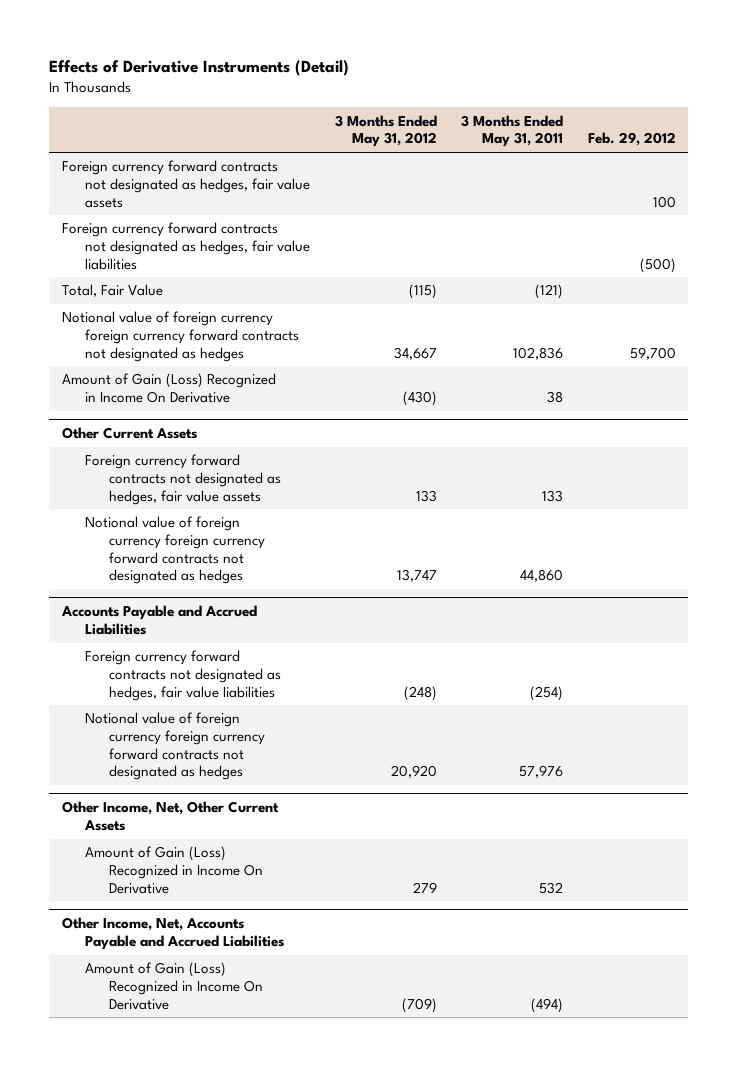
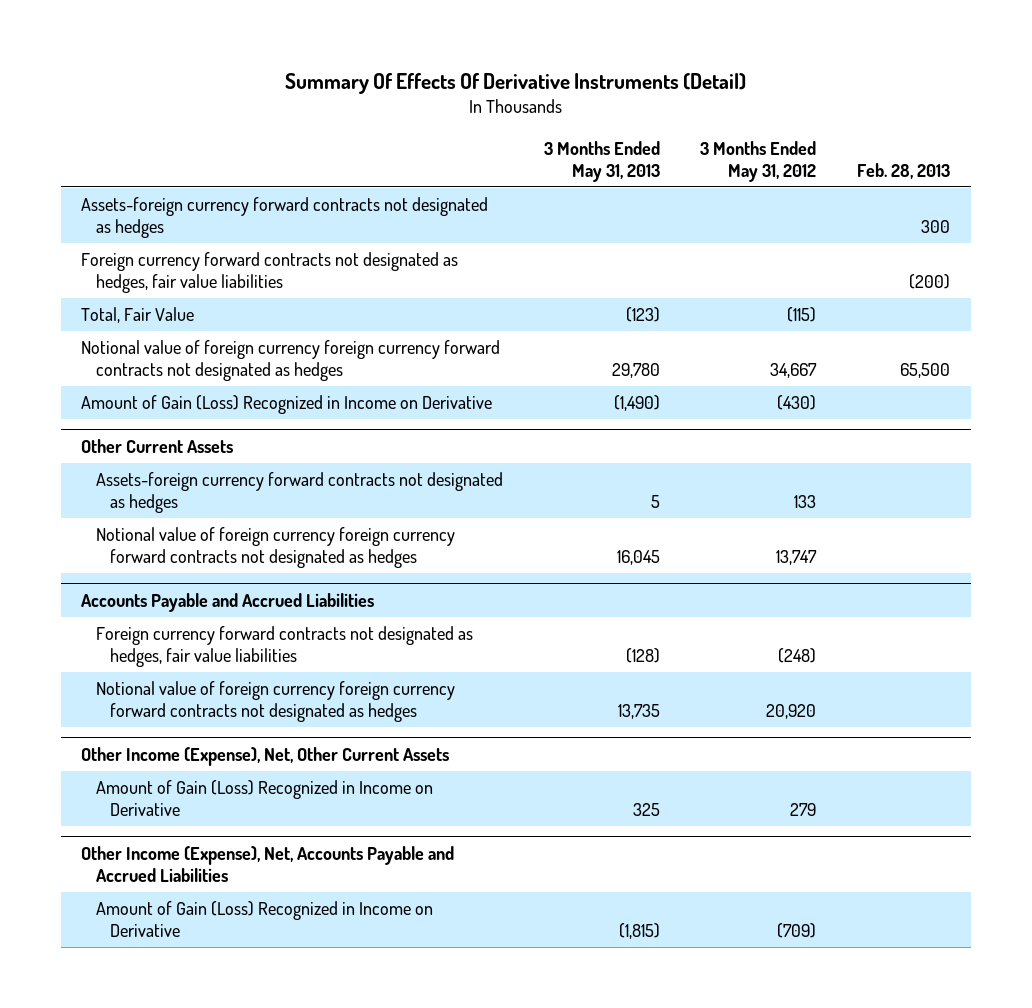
[49,60,350,77] Effects of Derivative Instruments (Detail) -> [284,73,746,95] Summary Of Effects Of Derivative Instruments (Detail)
[461,114,564,148] 3 Months Ended May 31, 2011 -> none
[587,132,676,147] Feb. 29, 2012 -> none
none -> [543,140,660,182] 3 Months Ended May 31, 2013
none -> [857,162,951,179] Feb. 28, 2013
[61,160,311,208] Foreign currency forward contracts not designated as hedges, fair value assets -> [81,197,489,239] Assets-foreign currency forward contracts not designated as hedges
[61,373,276,404] Amount of Gain (Loss) Recognized in Income On Derivative -> [81,395,493,415] Amount of Gain (Loss) Recognized in Income on Derivative
[85,454,281,505] Foreign currency forward contracts not designated as hedges, fair value assets -> [95,472,503,514] Assets-foreign currency forward contracts not designated as hedges
[61,801,279,831] Other Income, Net, Other Current Assets -> [81,747,450,767] Other Income (Expense), Net, Other Current Assets
[85,846,263,894] Amount of Gain (Loss) Recognized in Income On Derivative -> [95,780,433,817] Amount of Gain (Loss) Recognized in Income on Derivative
[61,917,285,950] Other Income, Net, Accounts Payable and Accrued Liabilities -> [81,846,455,883] Other Income (Expense), Net, Accounts Payable and Accrued Liabilities
[85,962,263,1010] Amount of Gain (Loss) Recognized in Income On Derivative -> [95,901,433,938] Amount of Gain (Loss) Recognized in Income on Derivative

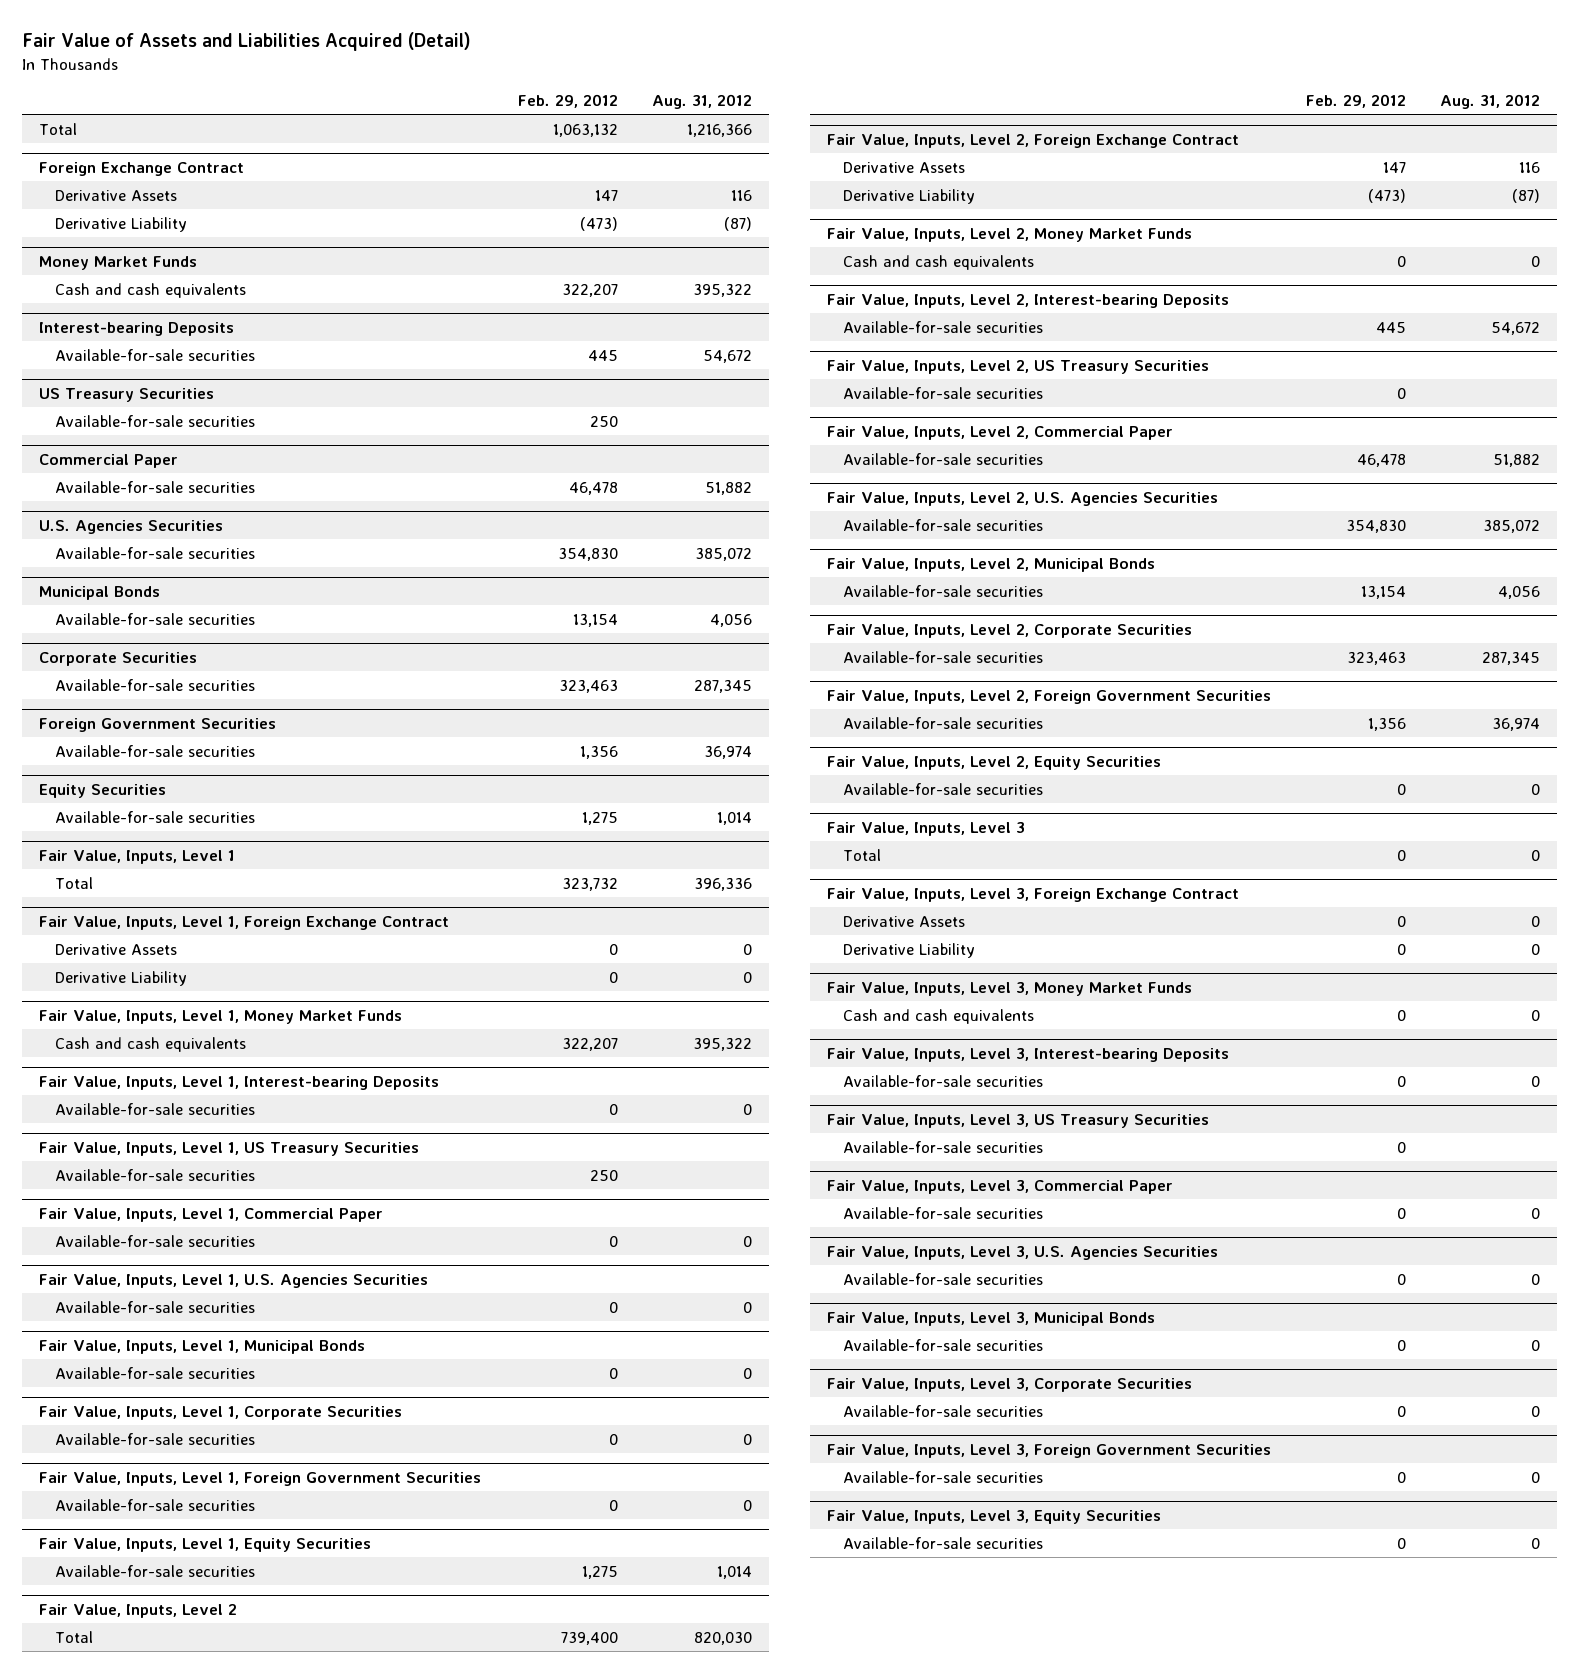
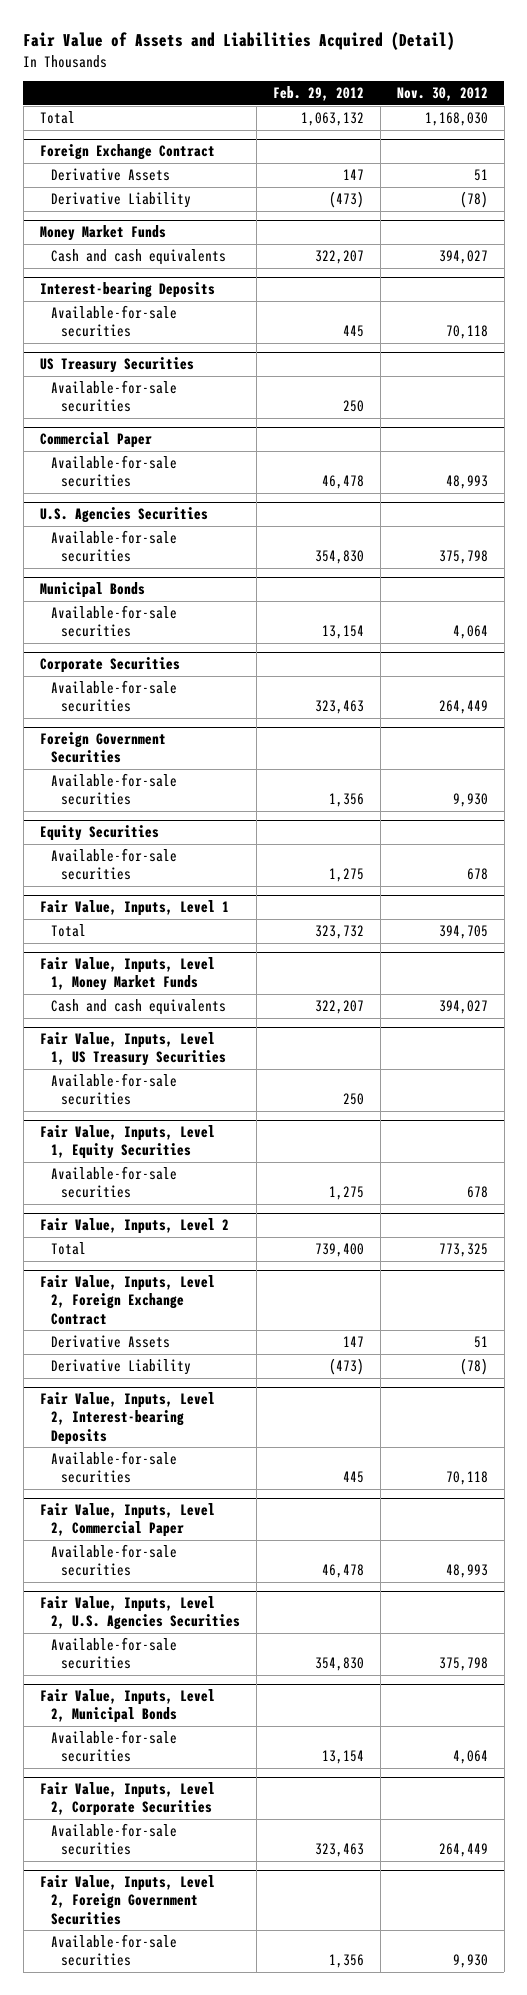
[652,93,753,109] Aug. 31, 2012 -> none
none -> [396,87,488,102] Nov. 30, 2012
[39,915,450,930] Fair Value, Inputs, Level 1, Foreign Exchange Contract -> none
[54,943,177,955] Derivative Assets -> none
[54,970,187,986] Derivative Liability -> none
[39,1075,440,1090] Fair Value, Inputs, Level 1, Interest-bearing Deposits -> none
[54,1102,255,1115] Available-for-sale securities -> none
[39,1207,384,1222] Fair Value, Inputs, Level 1, Commercial Paper -> none
[54,1234,255,1247] Available-for-sale securities -> none
[39,1273,429,1288] Fair Value, Inputs, Level 1, U.S. Agencies Securities -> none
[54,1300,255,1313] Available-for-sale securities -> none
[39,1339,366,1354] Fair Value, Inputs, Level 1, Municipal Bonds -> none
[54,1366,255,1379] Available-for-sale securities -> none
[39,1405,403,1420] Fair Value, Inputs, Level 1, Corporate Securities -> none
[54,1432,255,1445] Available-for-sale securities -> none
[39,1471,482,1486] Fair Value, Inputs, Level 1, Foreign Government Securities -> none
[54,1498,255,1511] Available-for-sale securities -> none
[827,227,1193,242] Fair Value, Inputs, Level 2, Money Market Funds -> none
[842,254,1034,270] Cash and cash equivalents -> none
[827,359,1210,374] Fair Value, Inputs, Level 2, US Treasury Securities -> none
[842,386,1043,399] Available-for-sale securities -> none
[827,755,1162,770] Fair Value, Inputs, Level 2, Equity Securities -> none
[842,782,1043,795] Available-for-sale securities -> none
[827,821,1026,836] Fair Value, Inputs, Level 3 -> none
[842,848,881,861] Total -> none
[827,887,1240,902] Fair Value, Inputs, Level 3, Foreign Exchange Contract -> none
[842,915,965,927] Derivative Assets -> none
[842,942,975,958] Derivative Liability -> none
[827,981,1193,996] Fair Value, Inputs, Level 3, Money Market Funds -> none
[842,1008,1034,1024] Cash and cash equivalents -> none
[827,1047,1230,1062] Fair Value, Inputs, Level 3, Interest-bearing Deposits -> none
[842,1074,1043,1087] Available-for-sale securities -> none
[827,1113,1210,1128] Fair Value, Inputs, Level 3, US Treasury Securities -> none
[842,1140,1043,1153] Available-for-sale securities -> none
[827,1179,1174,1194] Fair Value, Inputs, Level 3, Commercial Paper -> none
[842,1206,1043,1219] Available-for-sale securities -> none
[827,1245,1219,1260] Fair Value, Inputs, Level 3, U.S. Agencies Securities -> none
[842,1272,1043,1285] Available-for-sale securities -> none
[827,1311,1156,1326] Fair Value, Inputs, Level 3, Municipal Bonds -> none
[842,1338,1043,1351] Available-for-sale securities -> none
[827,1377,1193,1392] Fair Value, Inputs, Level 3, Corporate Securities -> none
[842,1404,1043,1417] Available-for-sale securities -> none
[827,1443,1272,1458] Fair Value, Inputs, Level 3, Foreign Government Securities -> none
[842,1470,1043,1483] Available-for-sale securities -> none
[827,1509,1162,1524] Fair Value, Inputs, Level 3, Equity Securities -> none
[842,1536,1043,1549] Available-for-sale securities -> none

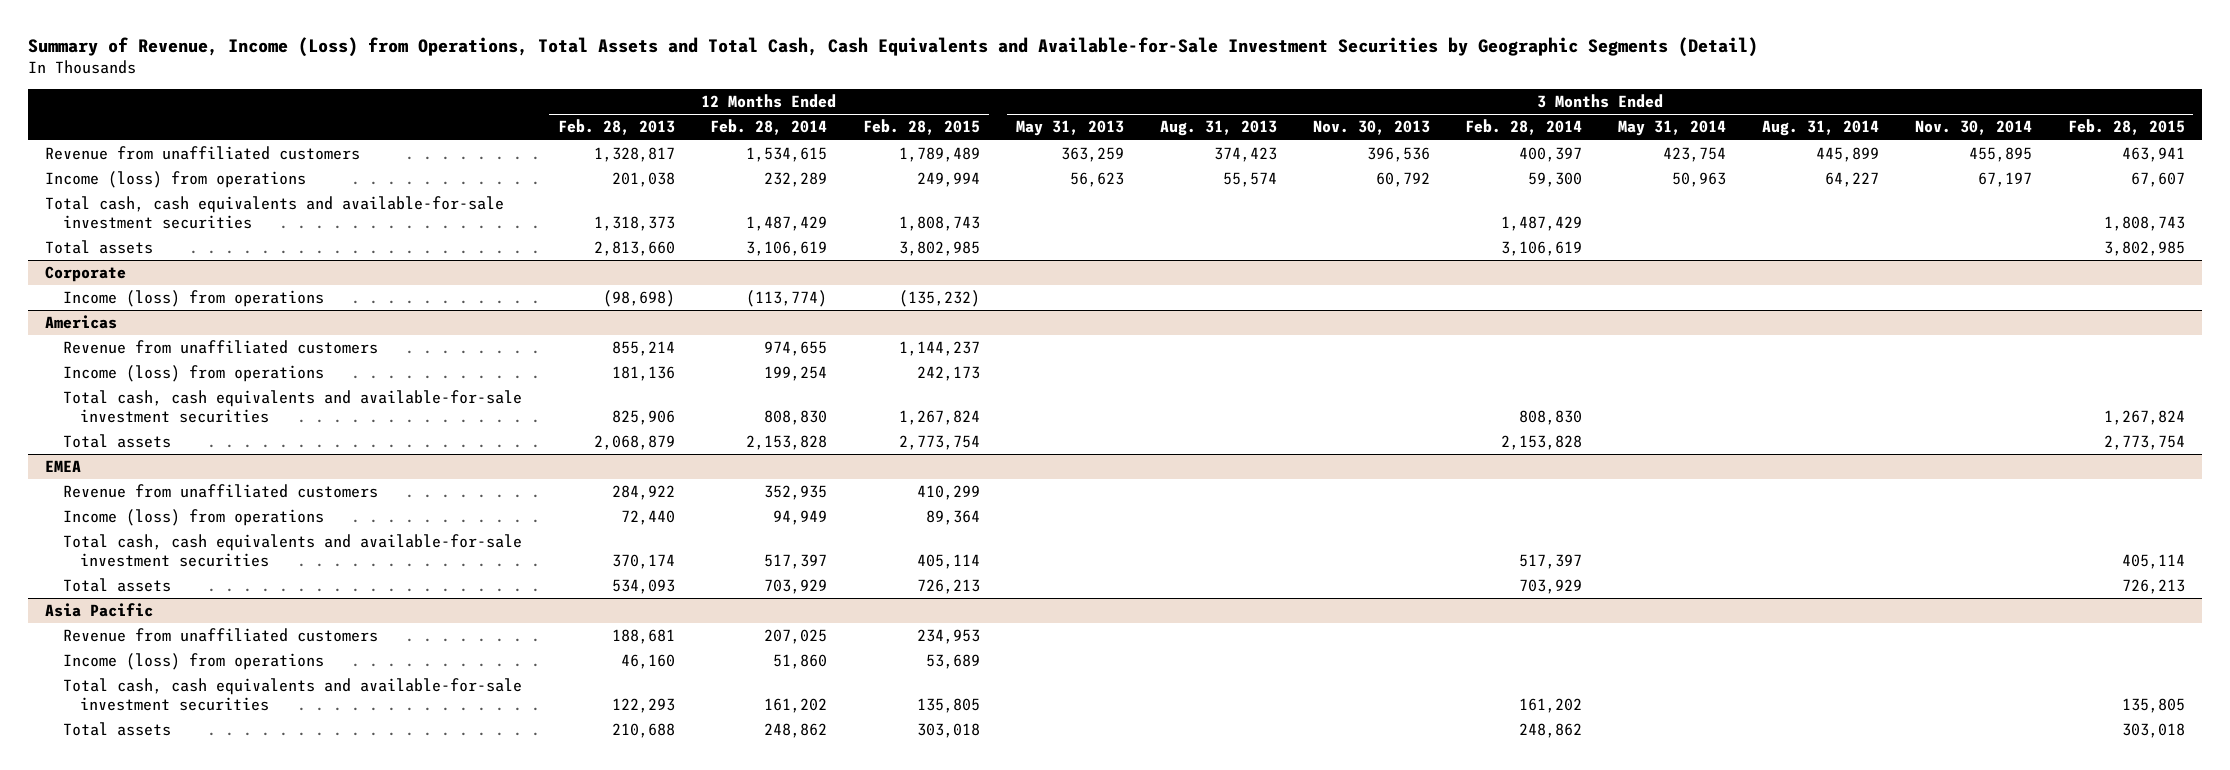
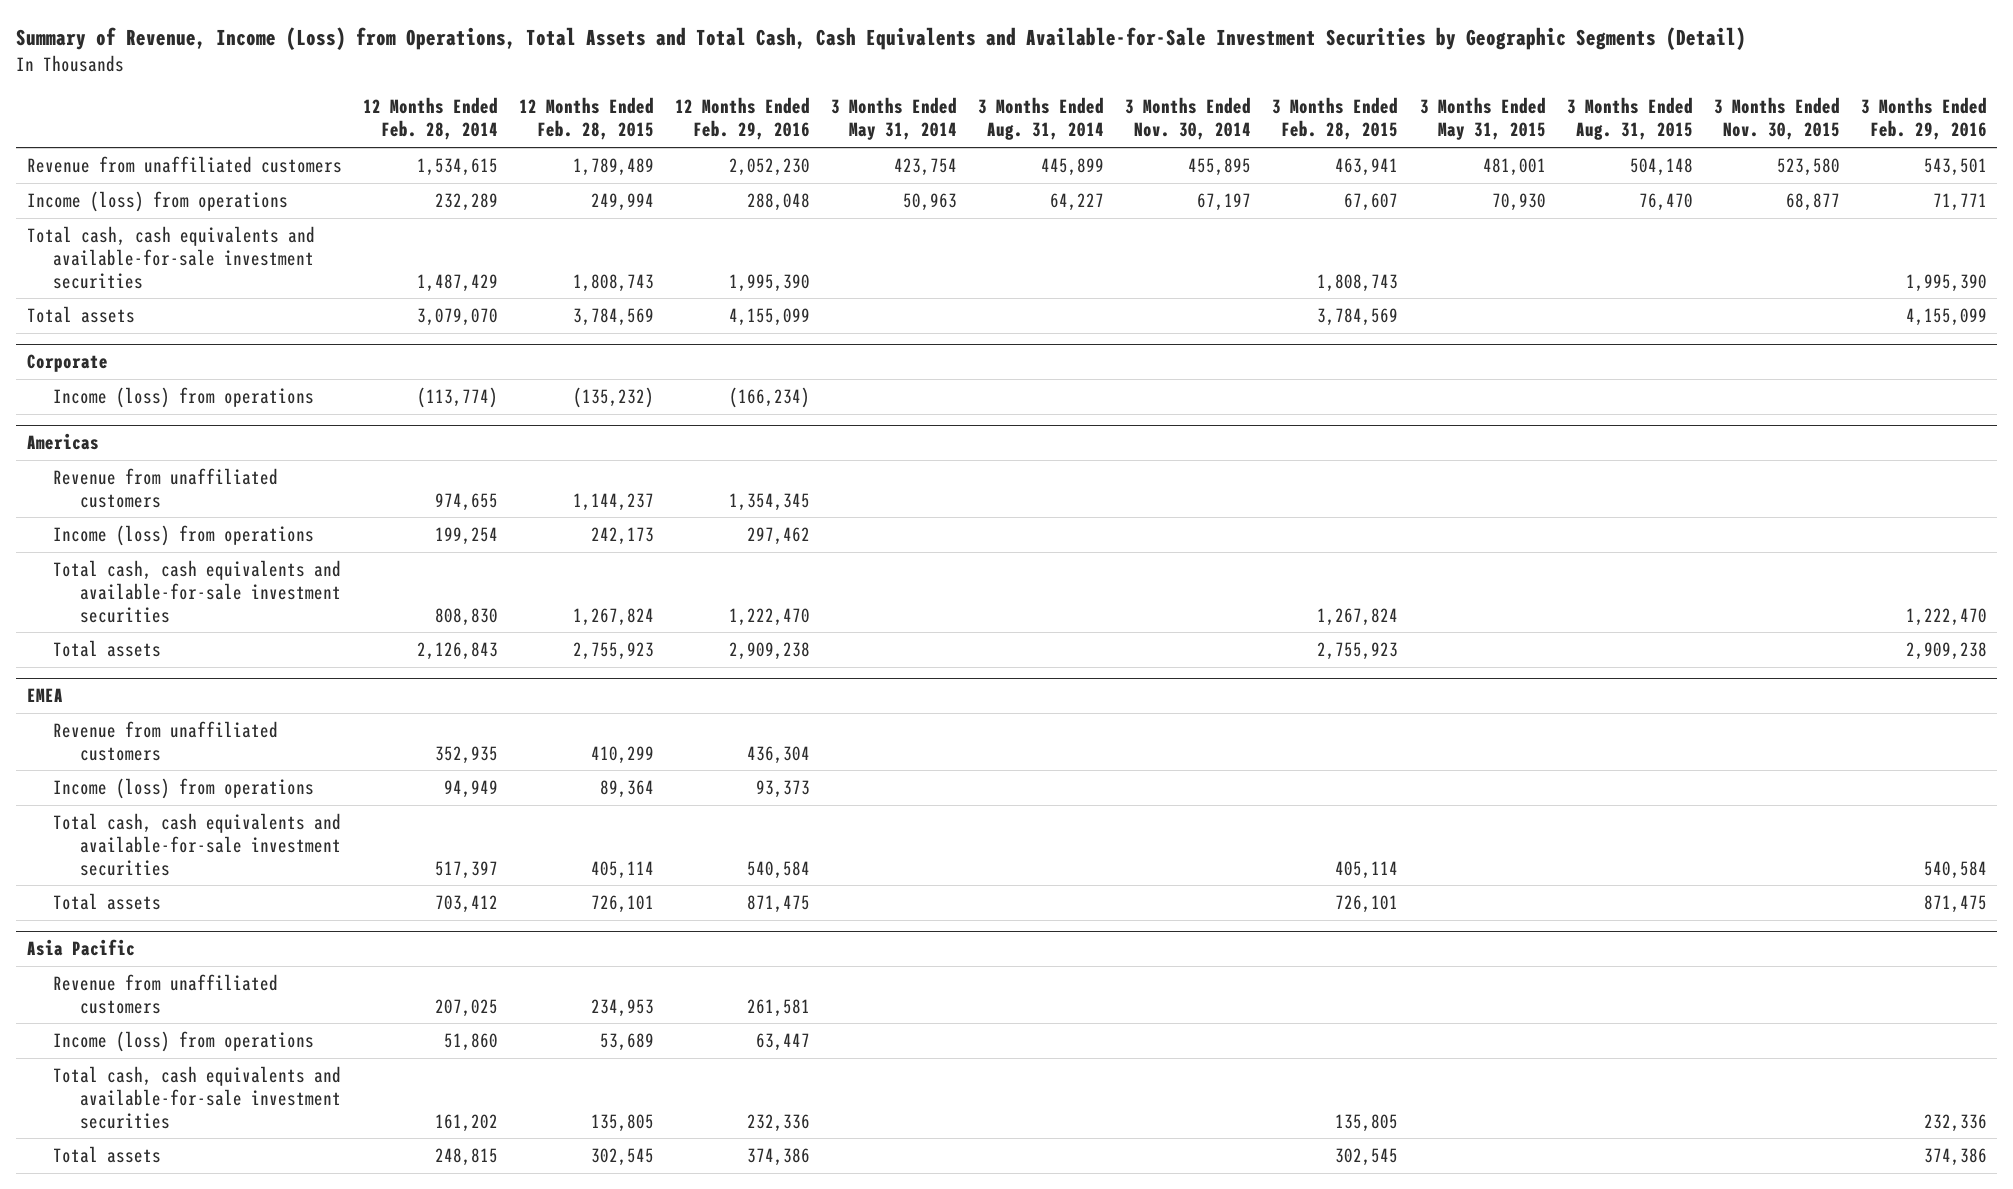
[557,119,675,136] Feb. 28, 2013 -> none
[1015,120,1124,137] May 31, 2013 -> none
[1159,120,1277,137] Aug. 31, 2013 -> none
[1312,120,1430,136] Nov. 30, 2013 -> none
[1465,119,1583,136] Feb. 28, 2014 -> none
none -> [674,97,810,141] 12 Months Ended Feb. 29, 2016
none -> [1419,97,1546,141] 3 Months Ended May 31, 2015
none -> [1566,97,1693,141] 3 Months Ended Aug. 31, 2015
none -> [1713,97,1840,141] 3 Months Ended Nov. 30, 2015
none -> [1860,97,1987,141] 3 Months Ended Feb. 29, 2016
[746,241,828,257] 3,106,619 -> [416,307,498,326] 3,079,070
[899,241,981,257] 3,802,985 -> [572,307,654,326] 3,784,569
[2103,241,2185,257] 3,802,985 -> [1317,307,1399,326] 3,784,569
[746,435,828,451] 2,153,828 -> [416,641,498,660] 2,126,843
[899,435,981,451] 2,773,754 -> [572,641,654,660] 2,755,923
[2103,435,2185,451] 2,773,754 -> [1317,641,1399,660] 2,755,923
[764,579,828,595] 703,929 -> [434,894,498,913] 703,412
[917,579,981,595] 726,213 -> [590,894,654,913] 726,101
[2121,579,2185,595] 726,213 -> [1335,894,1399,913] 726,101
[764,723,828,739] 248,862 -> [434,1147,498,1166] 248,815
[917,723,981,739] 303,018 -> [590,1147,654,1166] 302,545
[2121,723,2185,739] 303,018 -> [1335,1147,1399,1166] 302,545

